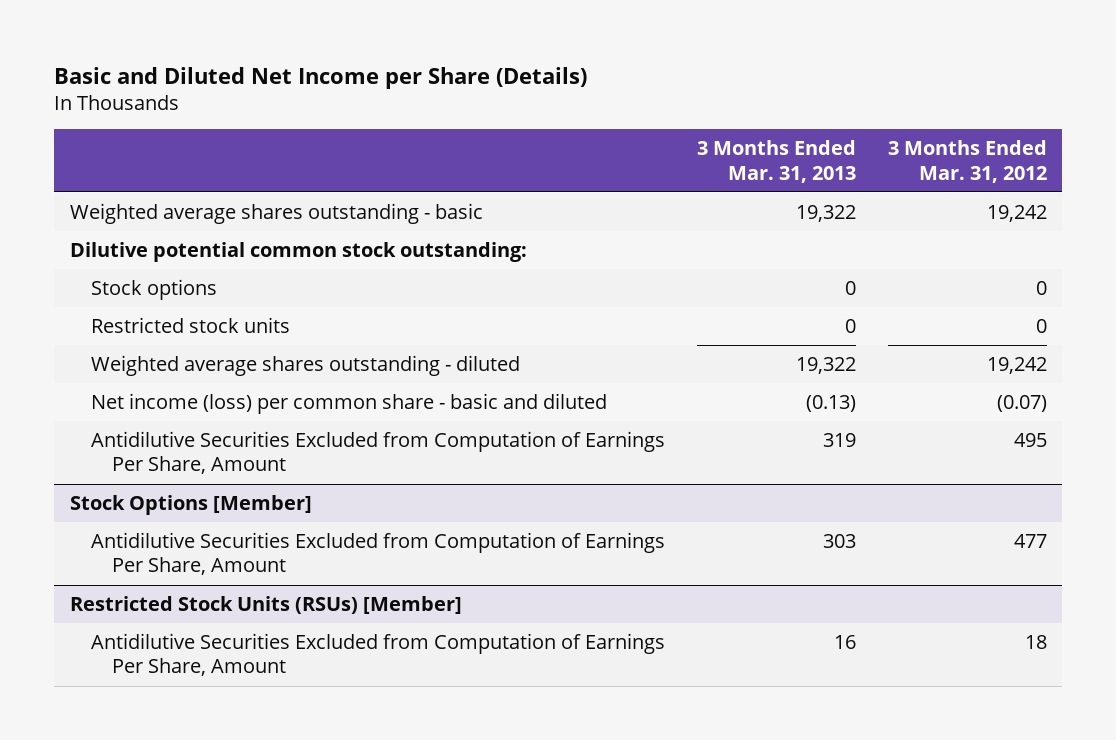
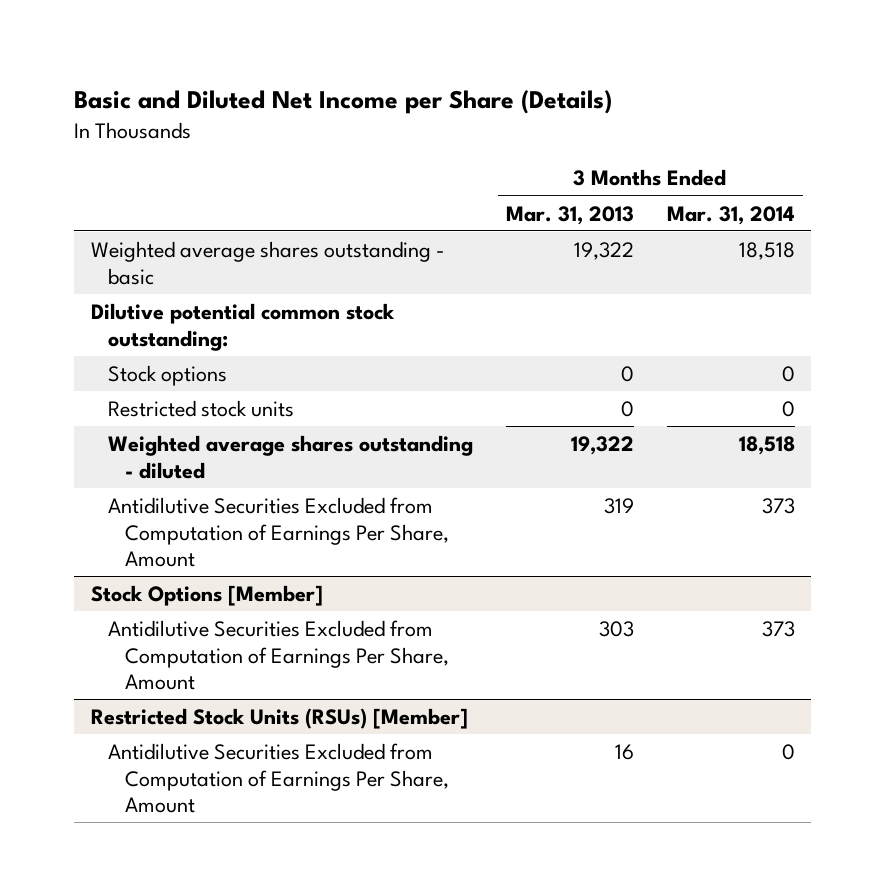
[887,140,1047,183] 3 Months Ended Mar. 31, 2012 -> none
none -> [666,205,795,225] Mar. 31, 2014
[90,393,607,415] Net income (loss) per common share - basic and diluted -> none

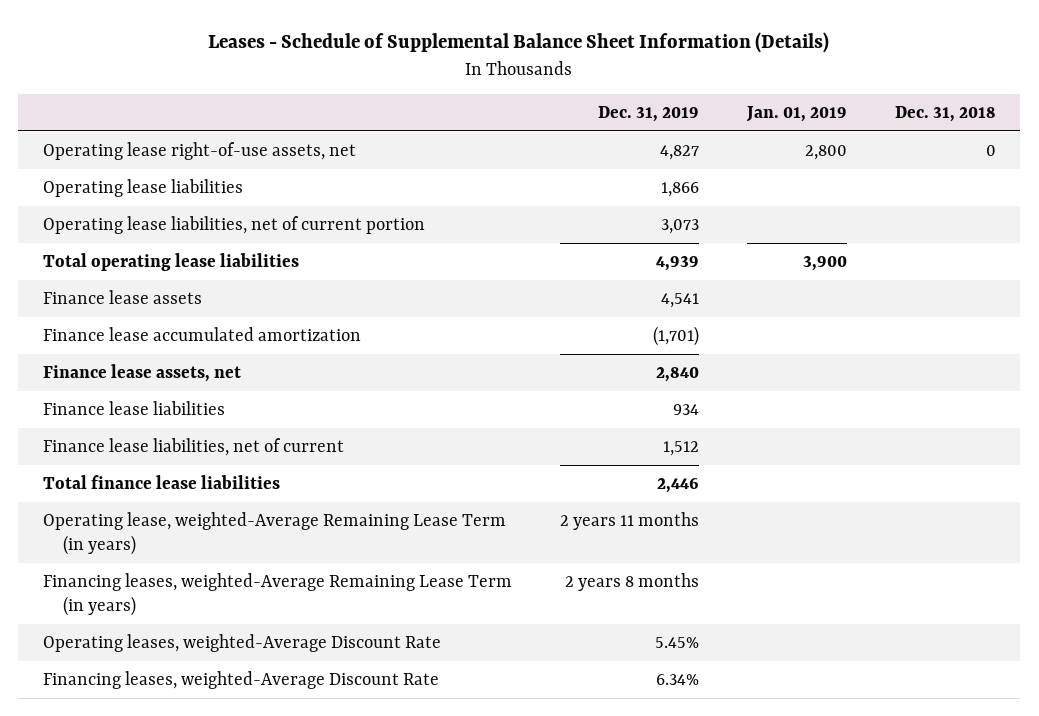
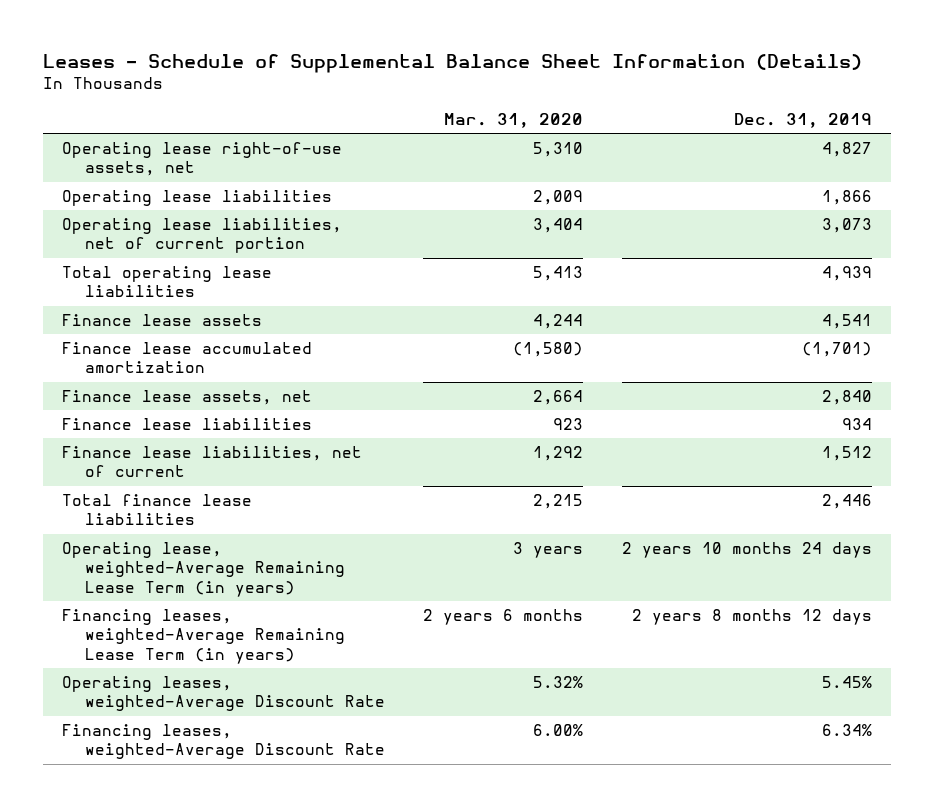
[746,105,848,122] Jan. 01, 2019 -> none
[895,105,997,122] Dec. 31, 2018 -> none
none -> [444,112,584,128] Mar. 31, 2020
[559,512,699,531] 2 years 11 months -> [621,542,872,559] 2 years 10 months 24 days
[564,573,699,592] 2 years 8 months -> [631,609,872,626] 2 years 8 months 12 days

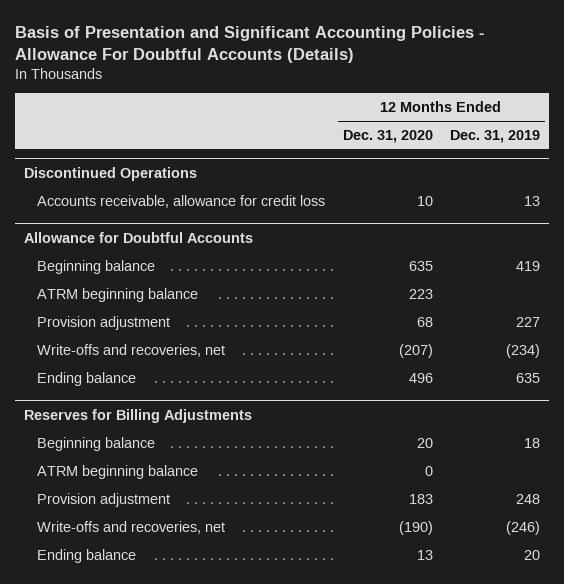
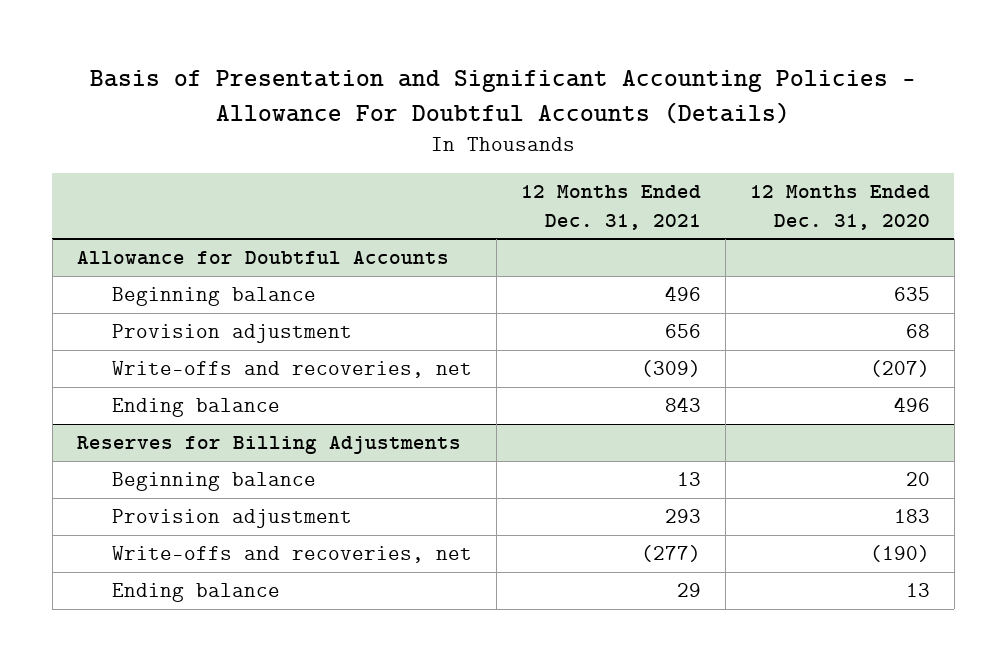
[450,129,541,143] Dec. 31, 2019 -> none
none -> [520,185,701,230] 12 Months Ended Dec. 31, 2021
[24,166,198,181] Discontinued Operations -> none
[37,194,326,208] Accounts receivable, allowance for credit loss -> none
[37,287,199,302] ATRM beginning balance -> none
[37,464,199,479] ATRM beginning balance -> none

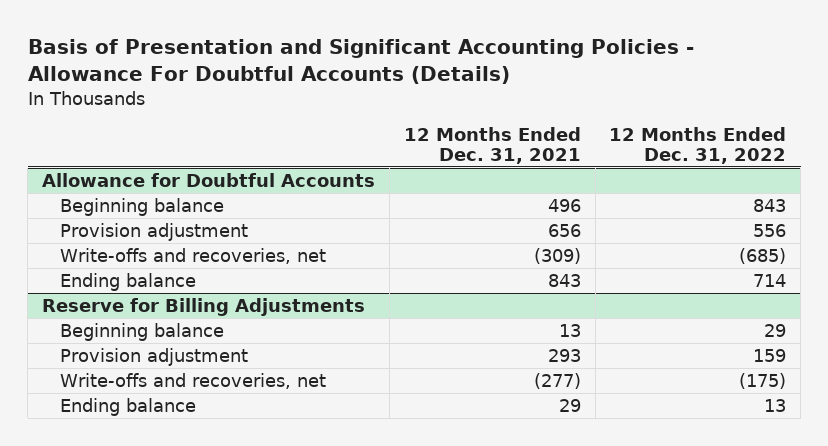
[749,185,930,230] 12 Months Ended Dec. 31, 2020 -> none
none -> [609,126,787,164] 12 Months Ended Dec. 31, 2022
[76,436,461,455] Reserves for Billing Adjustments -> [41,297,365,316] Reserve for Billing Adjustments

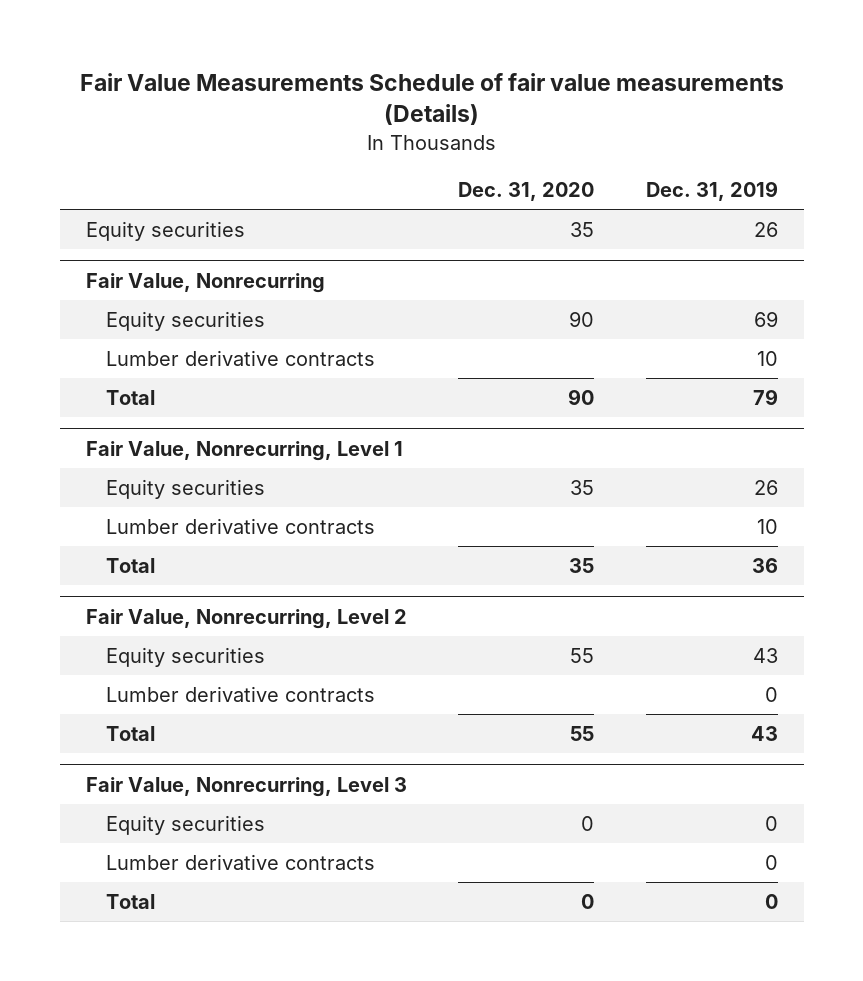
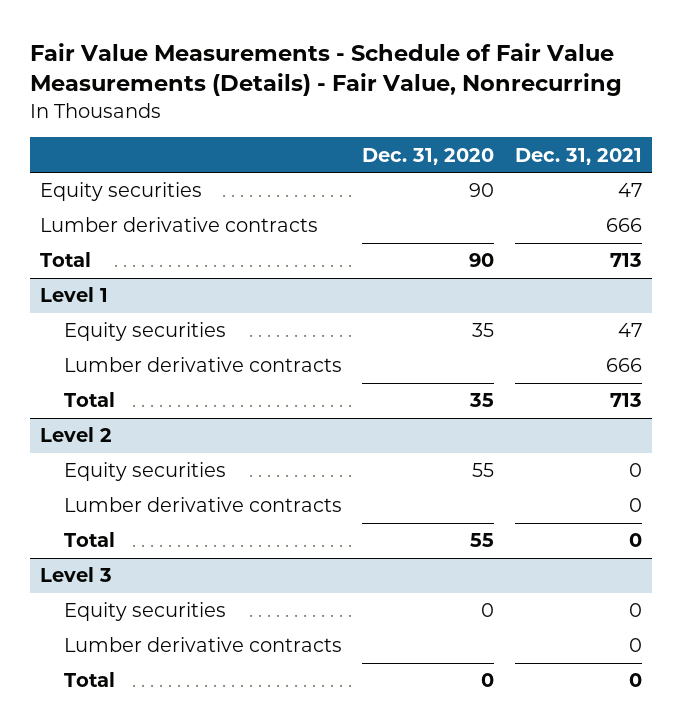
[79,73,784,126] Fair Value Measurements Schedule of fair value measurements (Details) -> [30,42,623,97] Fair Value Measurements - Schedule of Fair Value Measurements (Details) - Fair Value, Nonrecurring
[645,180,778,201] Dec. 31, 2019 -> none
none -> [514,147,642,165] Dec. 31, 2021
[85,221,245,242] Equity securities -> none
[85,272,325,293] Fair Value, Nonrecurring -> none
[85,440,403,461] Fair Value, Nonrecurring, Level 1 -> none
none -> [40,287,109,303] Level 1
[85,608,407,629] Fair Value, Nonrecurring, Level 2 -> none
none -> [40,427,113,443] Level 2
[85,776,407,797] Fair Value, Nonrecurring, Level 3 -> none
none -> [40,567,113,583] Level 3

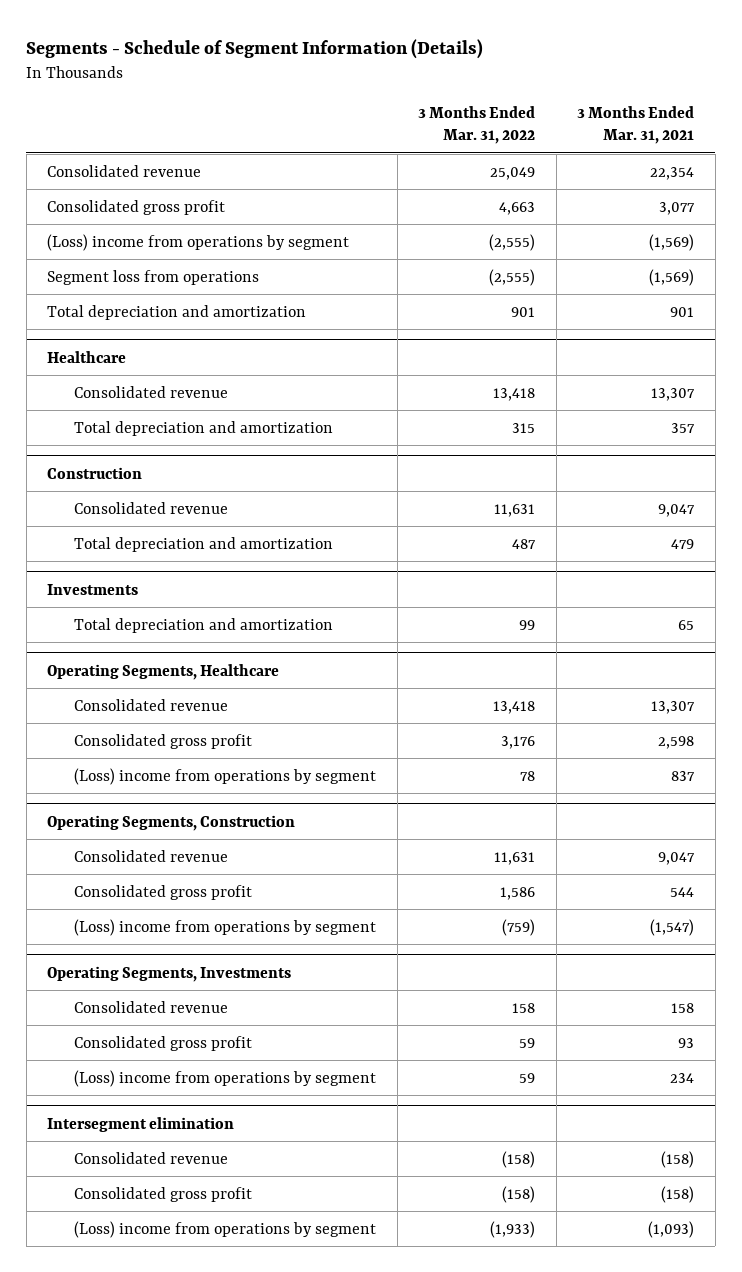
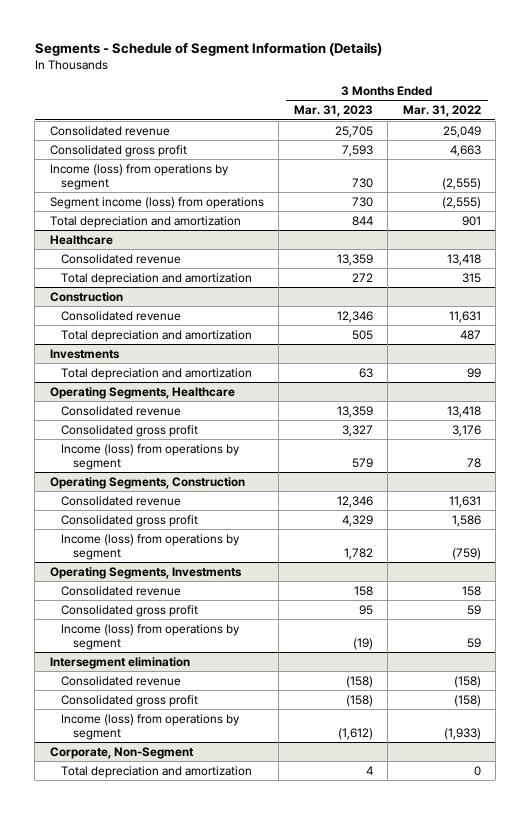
[577,106,695,145] 3 Months Ended Mar. 31, 2021 -> none
none -> [293,105,373,118] Mar. 31, 2023
[47,233,350,251] (Loss) income from operations by segment -> [49,163,229,190] Income (loss) from operations by segment
[47,269,260,285] Segment loss from operations -> [49,196,264,209] Segment income (loss) from operations
[74,767,377,785] (Loss) income from operations by segment -> [61,443,241,470] Income (loss) from operations by segment
[74,918,377,936] (Loss) income from operations by segment -> [61,533,241,560] Income (loss) from operations by segment
[74,1069,377,1087] (Loss) income from operations by segment -> [61,623,241,650] Income (loss) from operations by segment
[74,1220,377,1238] (Loss) income from operations by segment -> [61,713,241,740] Income (loss) from operations by segment
none -> [49,746,194,759] Corporate, Non-Segment
none -> [61,765,253,778] Total depreciation and amortization

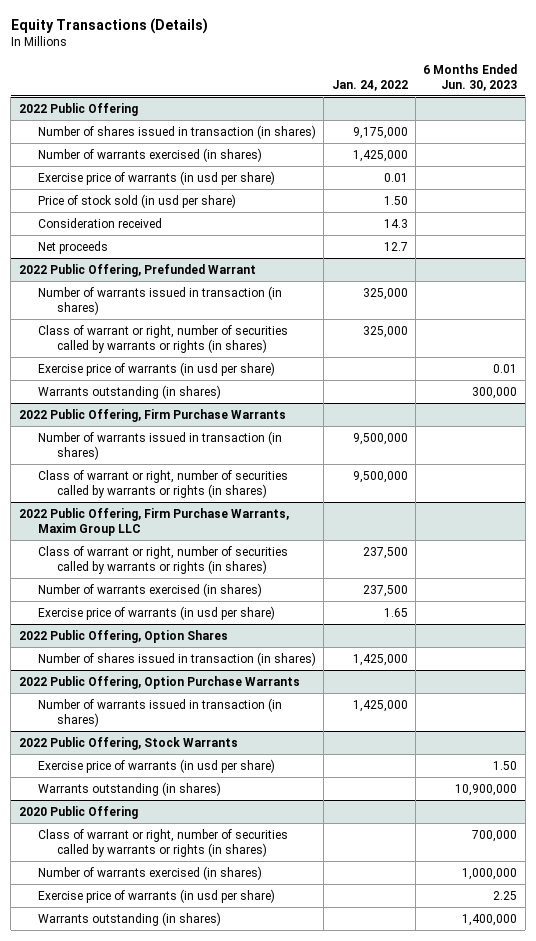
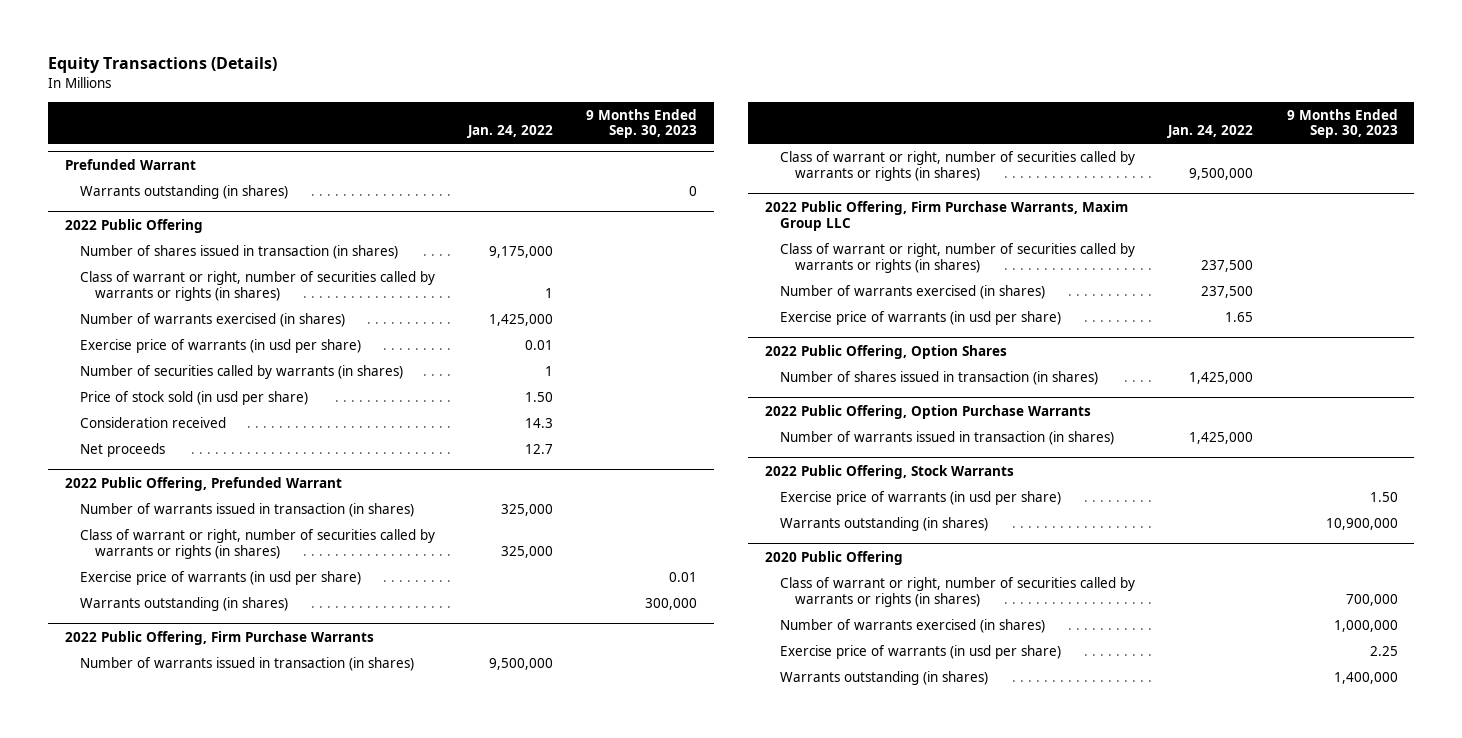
[423,64,518,91] 6 Months Ended Jun. 30, 2023 -> none
none -> [586,108,698,139] 9 Months Ended Sep. 30, 2023
none -> [64,158,196,170] Prefunded Warrant
none -> [79,185,288,200] Warrants outstanding (in shares)
none -> [79,271,435,301] Class of warrant or right, number of securities called by warrants or rights (in shares)
none -> [79,365,403,380] Number of securities called by warrants (in shares)

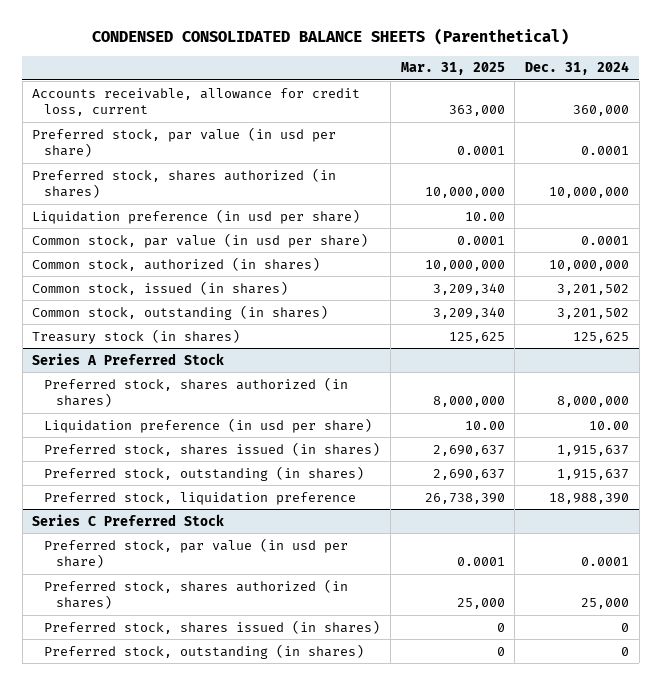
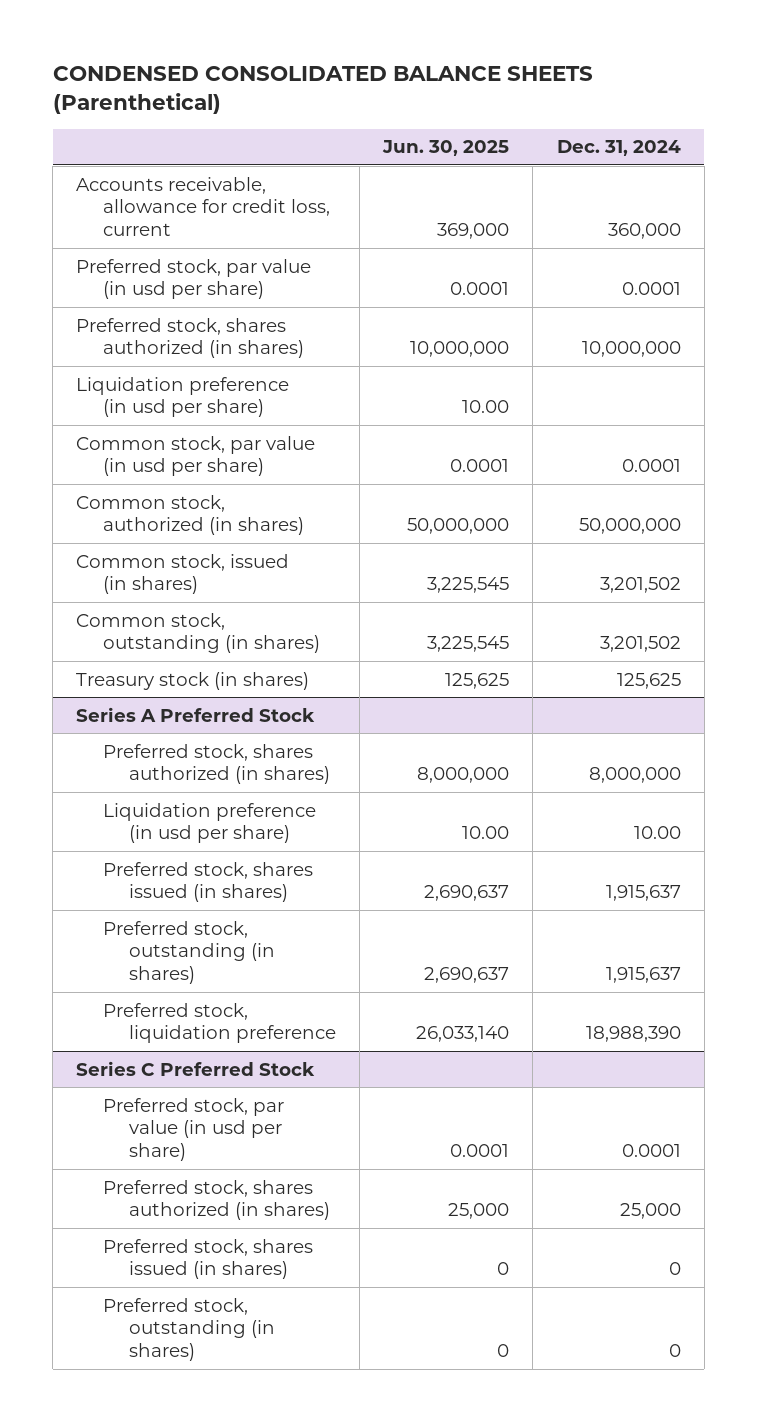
[400,62,505,76] Mar. 31, 2025 -> none
none -> [382,140,510,157] Jun. 30, 2025
[548,259,629,271] 10,000,000 -> [578,518,681,535] 50,000,000

